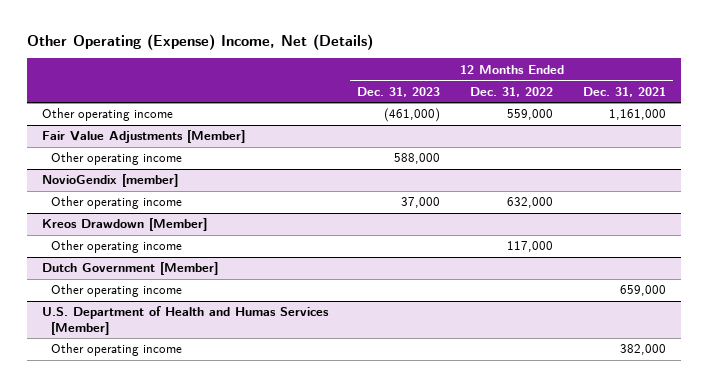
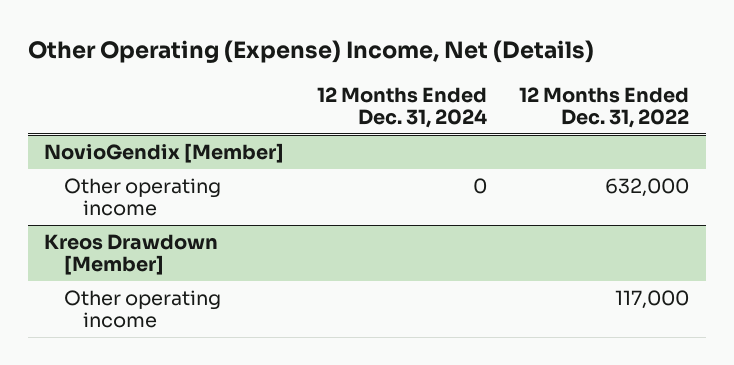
[357,86,441,97] Dec. 31, 2023 -> none
[583,86,667,97] Dec. 31, 2021 -> none
none -> [316,86,487,129] 12 Months Ended Dec. 31, 2024
[41,108,173,122] Other operating income -> none
[41,130,245,144] Fair Value Adjustments [Member] -> none
[50,152,182,166] Other operating income -> none
[41,174,178,188] NovioGendix [member] -> [44,142,285,163] NovioGendix [Member]
[41,262,218,276] Dutch Government [Member] -> none
[50,284,182,298] Other operating income -> none
[41,306,329,335] U.S. Department of Health and Humas Services [Member] -> none
[50,343,182,357] Other operating income -> none

